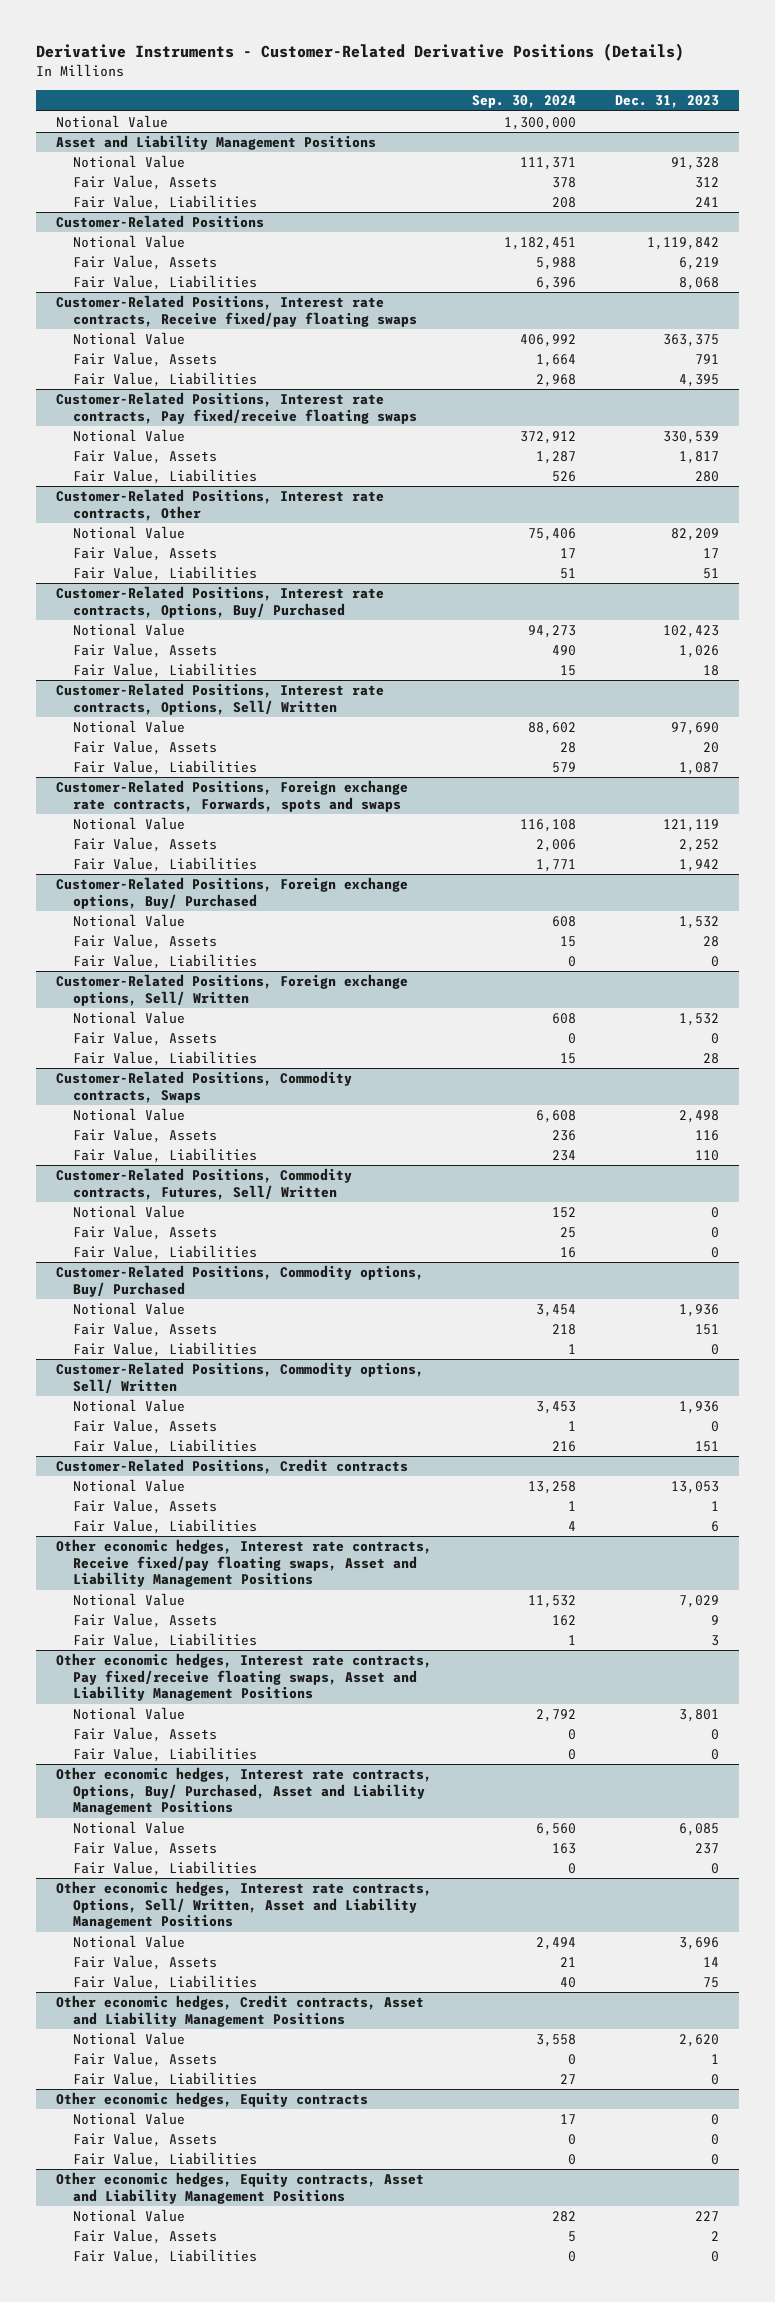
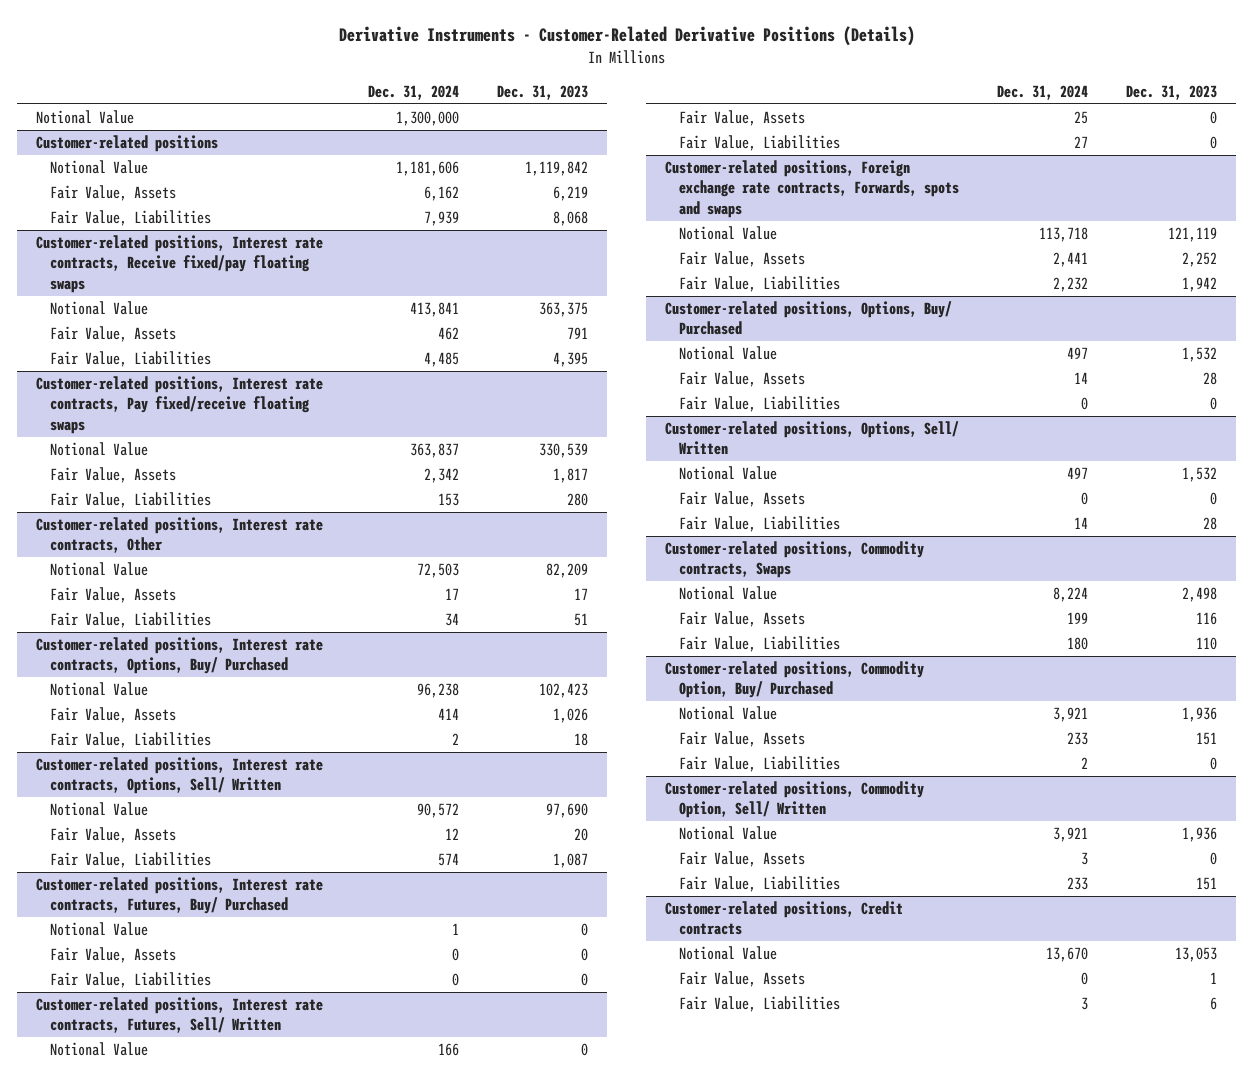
[471,95,576,109] Sep. 30, 2024 -> none
none -> [367,84,459,100] Dec. 31, 2024
[55,135,376,151] Asset and Liability Management Positions -> none
[72,155,185,169] Notional Value -> none
[72,175,217,191] Fair Value, Assets -> none
[72,195,257,211] Fair Value, Liabilities -> none
[55,215,264,229] Customer-Related Positions -> [35,135,218,153] Customer-related positions
[55,295,417,327] Customer-Related Positions, Interest rate contracts, Receive fixed/pay floating swaps -> [35,235,323,293] Customer-related positions, Interest rate contracts, Receive fixed/pay floating swaps
[55,392,417,424] Customer-Related Positions, Interest rate contracts, Pay fixed/receive floating swaps -> [35,376,323,434] Customer-related positions, Interest rate contracts, Pay fixed/receive floating swaps
[55,489,384,521] Customer-Related Positions, Interest rate contracts, Other -> [35,517,323,554] Customer-related positions, Interest rate contracts, Other
[55,586,384,618] Customer-Related Positions, Interest rate contracts, Options, Buy/ Purchased -> [35,637,323,675] Customer-related positions, Interest rate contracts, Options, Buy/ Purchased
[55,683,384,715] Customer-Related Positions, Interest rate contracts, Options, Sell/ Written -> [35,757,323,795] Customer-related positions, Interest rate contracts, Options, Sell/ Written
none -> [35,877,323,915] Customer-related positions, Interest rate contracts, Futures, Buy/ Purchased
none -> [49,922,148,937] Notional Value
none -> [49,947,176,964] Fair Value, Assets
none -> [49,972,211,989] Fair Value, Liabilities
none -> [35,997,323,1034] Customer-related positions, Interest rate contracts, Futures, Sell/ Written
none -> [49,1042,148,1057] Notional Value
none -> [679,110,806,127] Fair Value, Assets
none -> [679,135,841,152] Fair Value, Liabilities
[55,780,408,812] Customer-Related Positions, Foreign exchange rate contracts, Forwards, spots and swaps -> [665,160,960,218] Customer-related positions, Foreign exchange rate contracts, Forwards, spots and swaps
[55,877,408,909] Customer-Related Positions, Foreign exchange options, Buy/ Purchased -> [665,301,953,336] Customer-related positions, Options, Buy/ Purchased
[55,974,408,1006] Customer-Related Positions, Foreign exchange options, Sell/ Written -> [665,421,960,456] Customer-related positions, Options, Sell/ Written
[55,1071,352,1103] Customer-Related Positions, Commodity contracts, Swaps -> [665,541,925,579] Customer-related positions, Commodity contracts, Swaps
[55,1168,352,1200] Customer-Related Positions, Commodity contracts, Futures, Sell/ Written -> none
[72,1205,185,1219] Notional Value -> none
[72,1225,217,1241] Fair Value, Assets -> none
[72,1245,257,1261] Fair Value, Liabilities -> none
[55,1265,424,1297] Customer-Related Positions, Commodity options, Buy/ Purchased -> [665,661,925,699] Customer-related positions, Commodity Option, Buy/ Purchased
[55,1362,424,1393] Customer-Related Positions, Commodity options, Sell/ Written -> [665,781,925,819] Customer-related positions, Commodity Option, Sell/ Written
[55,1459,408,1475] Customer-Related Positions, Credit contracts -> [665,901,904,936] Customer-related positions, Credit contracts
[55,1539,432,1588] Other economic hedges, Interest rate contracts, Receive fixed/pay floating swaps, Asset and Liability Management Positions -> none
[72,1593,185,1607] Notional Value -> none
[72,1613,217,1629] Fair Value, Assets -> none
[72,1633,257,1649] Fair Value, Liabilities -> none
[55,1653,432,1702] Other economic hedges, Interest rate contracts, Pay fixed/receive floating swaps, Asset and Liability Management Positions -> none
[72,1707,185,1721] Notional Value -> none
[72,1727,217,1743] Fair Value, Assets -> none
[72,1747,257,1763] Fair Value, Liabilities -> none
[55,1767,432,1816] Other economic hedges, Interest rate contracts, Options, Buy/ Purchased, Asset and Liability Management Positions -> none
[72,1821,185,1835] Notional Value -> none
[72,1841,217,1857] Fair Value, Assets -> none
[72,1861,257,1877] Fair Value, Liabilities -> none
[55,1881,432,1930] Other economic hedges, Interest rate contracts, Options, Sell/ Written, Asset and Liability Management Positions -> none
[72,1935,185,1949] Notional Value -> none
[72,1955,217,1971] Fair Value, Assets -> none
[72,1975,257,1991] Fair Value, Liabilities -> none
[55,1995,424,2027] Other economic hedges, Credit contracts, Asset and Liability Management Positions -> none
[72,2032,185,2046] Notional Value -> none
[72,2052,217,2068] Fair Value, Assets -> none
[72,2072,257,2088] Fair Value, Liabilities -> none
[55,2092,368,2108] Other economic hedges, Equity contracts -> none
[72,2112,185,2126] Notional Value -> none
[72,2132,217,2148] Fair Value, Assets -> none
[72,2152,257,2168] Fair Value, Liabilities -> none
[55,2172,424,2204] Other economic hedges, Equity contracts, Asset and Liability Management Positions -> none
[72,2209,185,2223] Notional Value -> none
[72,2229,217,2245] Fair Value, Assets -> none
[72,2249,257,2265] Fair Value, Liabilities -> none

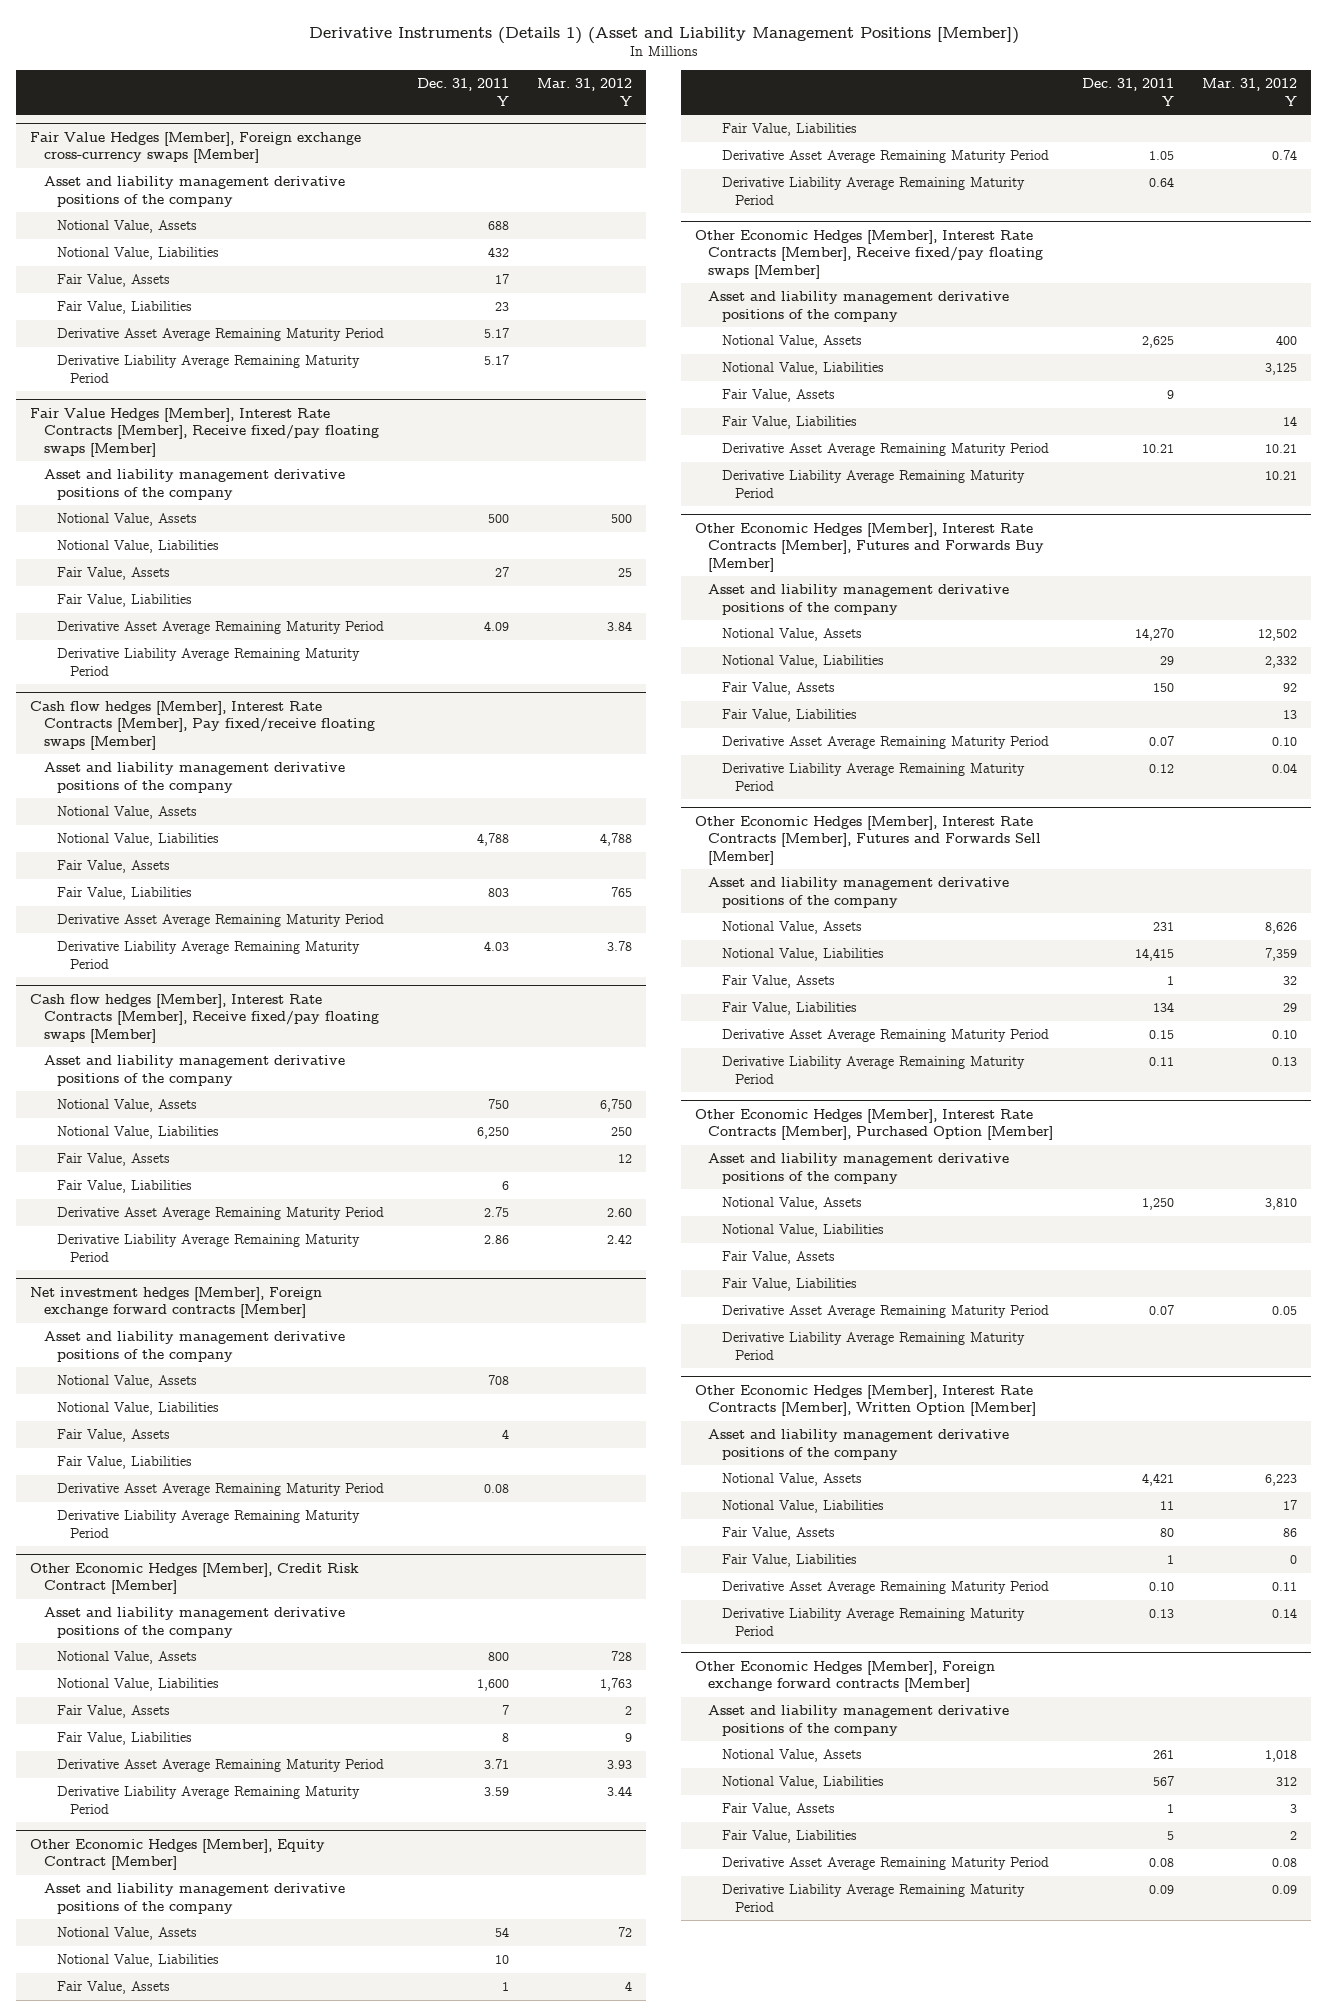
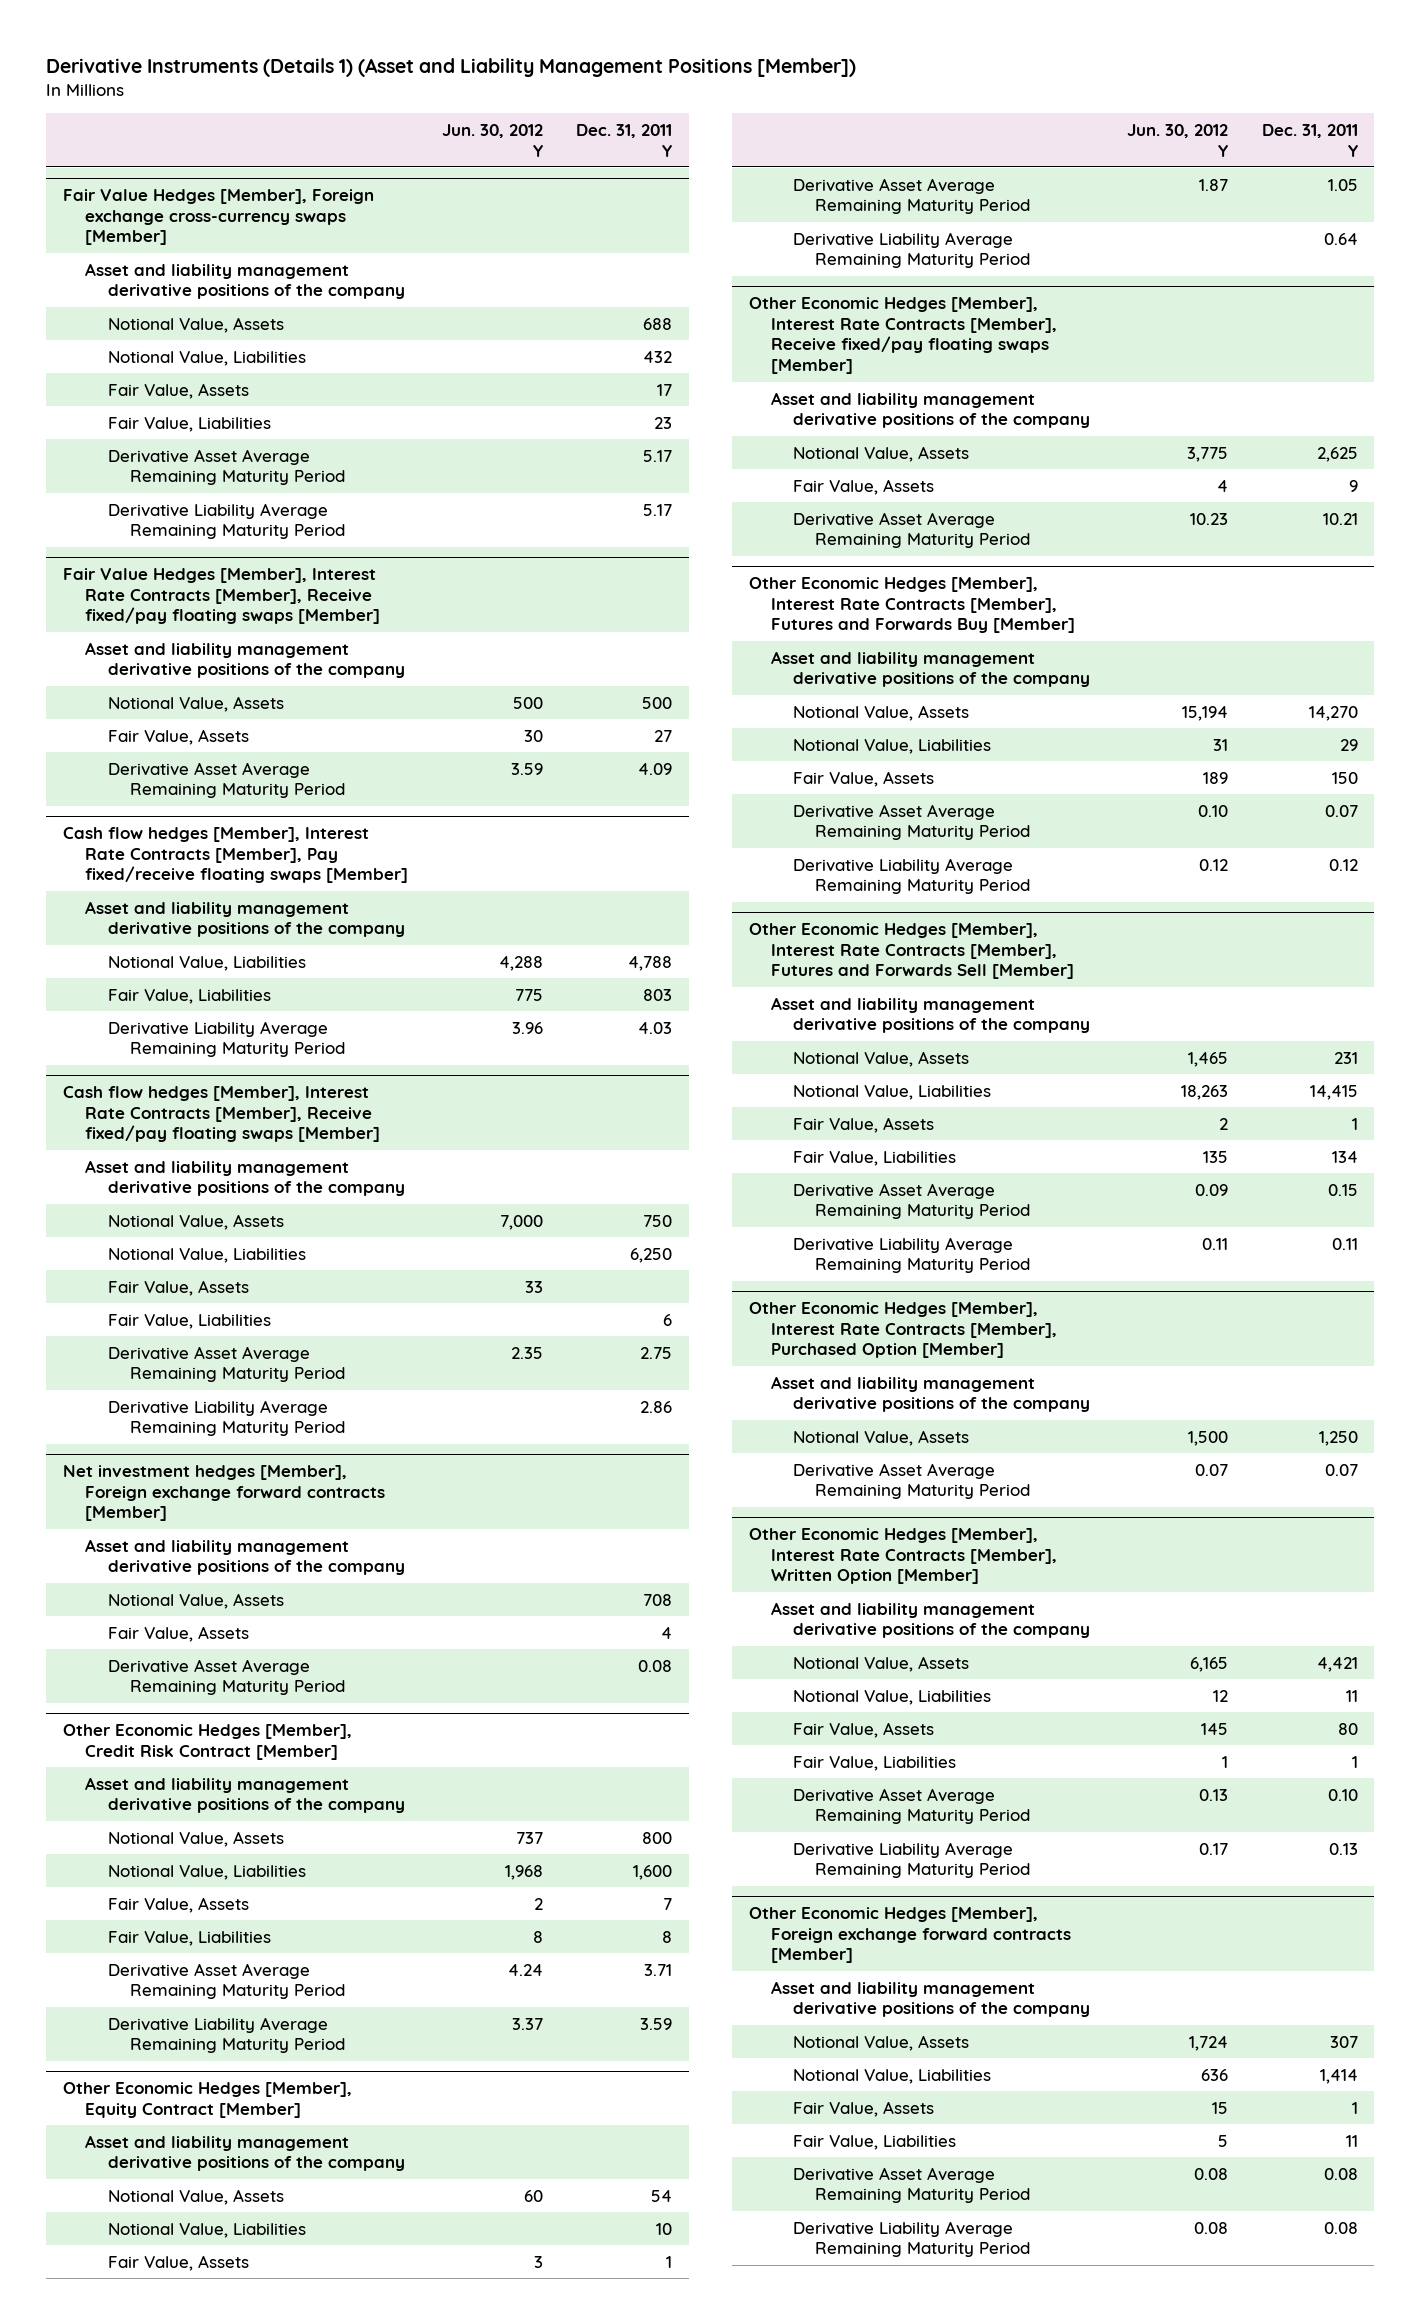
[537,78,633,106] Mar. 31, 2012 Y -> none
none -> [441,123,543,157] Jun. 30, 2012 Y
[56,540,219,554] Notional Value, Liabilities -> none
[56,594,192,608] Fair Value, Liabilities -> none
[56,648,360,676] Derivative Liability Average Remaining Maturity Period -> none
[56,806,197,820] Notional Value, Assets -> none
[56,860,170,874] Fair Value, Assets -> none
[56,914,384,928] Derivative Asset Average Remaining Maturity Period -> none
[56,1402,219,1416] Notional Value, Liabilities -> none
[56,1456,192,1470] Fair Value, Liabilities -> none
[56,1510,360,1538] Derivative Liability Average Remaining Maturity Period -> none
[721,123,857,137] Fair Value, Liabilities -> none
[721,362,884,376] Notional Value, Liabilities -> none
[721,416,857,430] Fair Value, Liabilities -> none
[721,470,1025,498] Derivative Liability Average Remaining Maturity Period -> none
[721,709,857,723] Fair Value, Liabilities -> none
[721,1224,884,1238] Notional Value, Liabilities -> none
[721,1251,835,1265] Fair Value, Assets -> none
[721,1278,857,1292] Fair Value, Liabilities -> none
[721,1332,1025,1360] Derivative Liability Average Remaining Maturity Period -> none
[1152,1750,1174,1760] 261 -> [1329,2035,1358,2048] 307
[1152,1776,1174,1787] 567 -> [1319,2068,1358,2084] 1,414
[1166,1831,1174,1841] 5 -> [1345,2134,1358,2147] 11
[1148,1885,1174,1895] 0.09 -> [1323,2221,1358,2234] 0.08

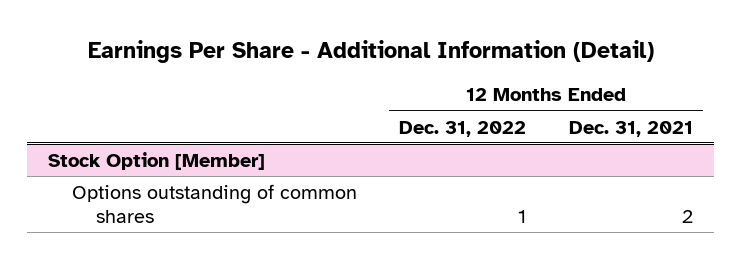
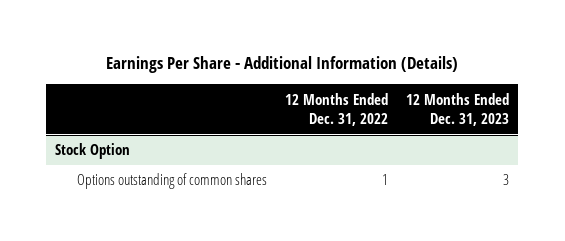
[87,40,654,64] Earnings Per Share - Additional Information (Detail) -> [106,56,459,74] Earnings Per Share - Additional Information (Details)
[568,120,693,137] Dec. 31, 2021 -> none
none -> [406,92,510,126] 12 Months Ended Dec. 31, 2023
[48,151,266,170] Stock Option [Member] -> [55,143,131,160] Stock Option

